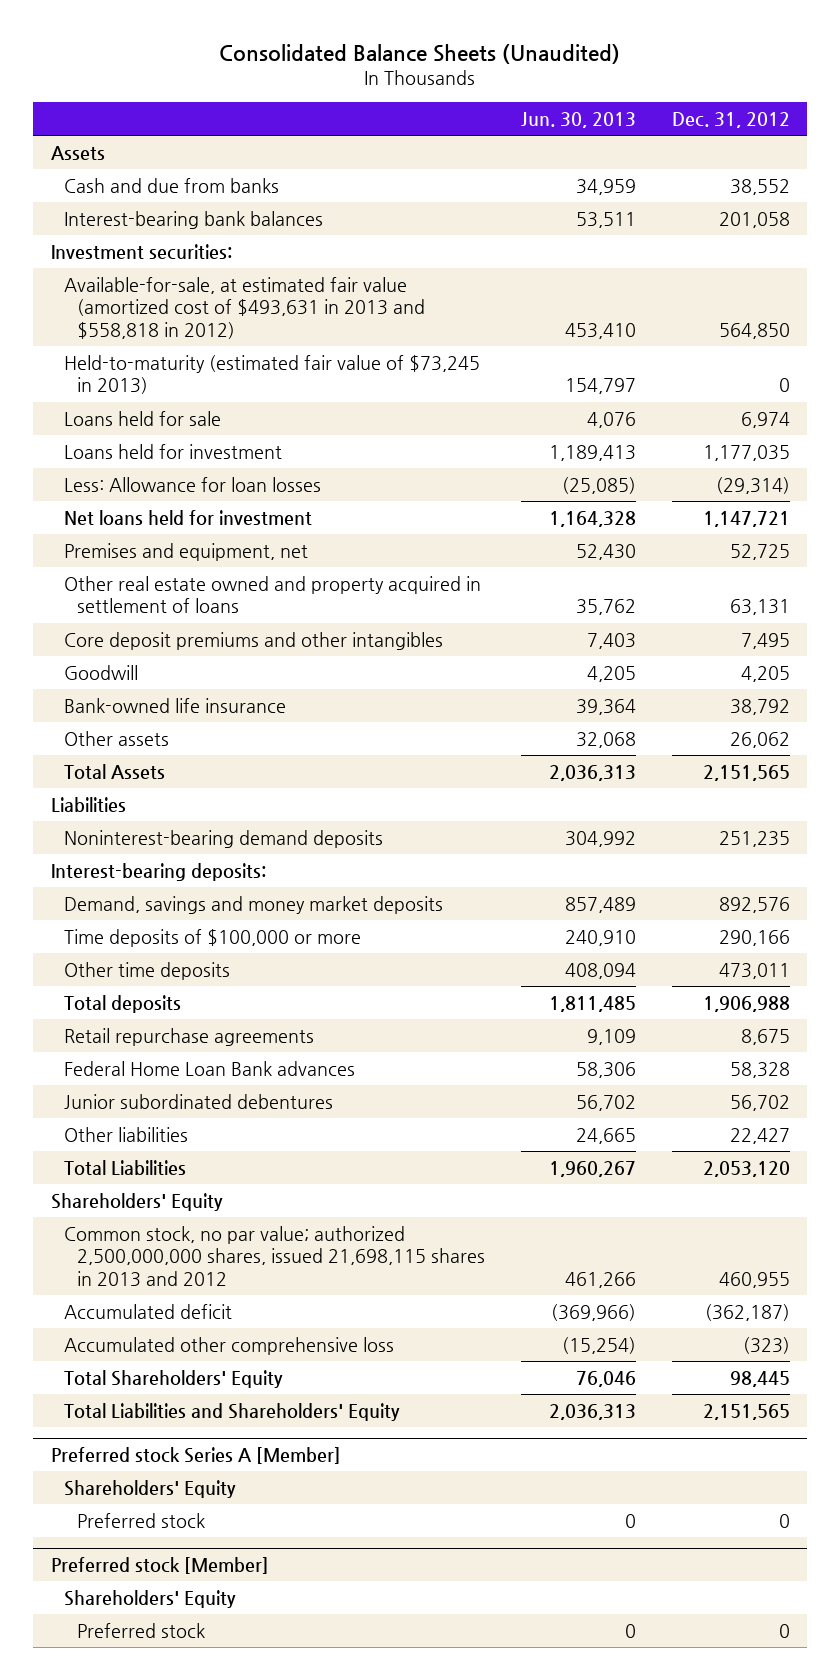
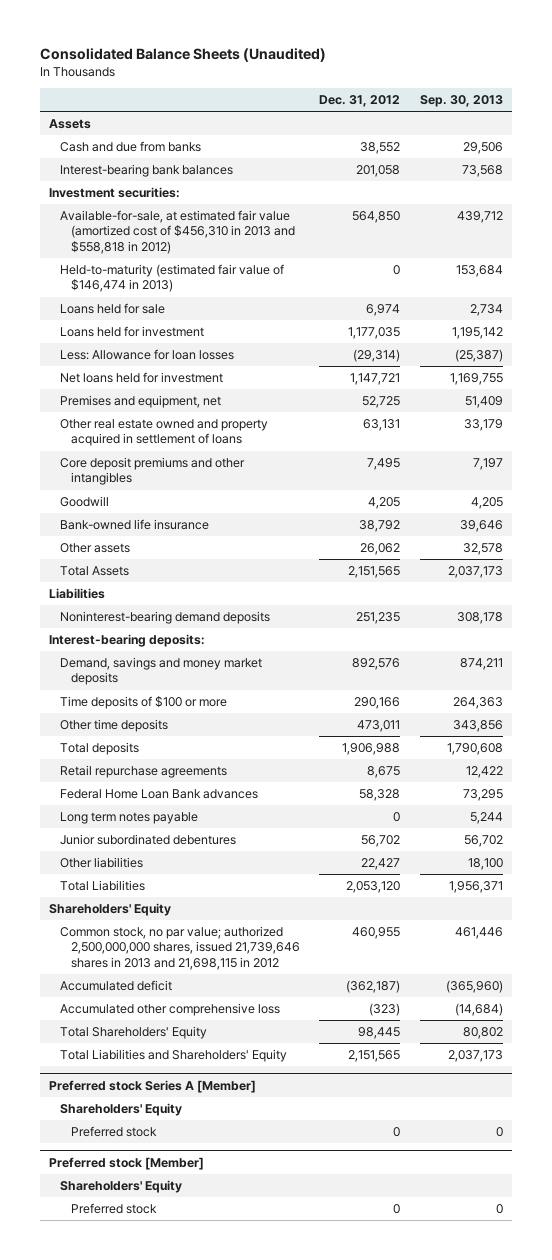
[520,111,636,128] Jun. 30, 2013 -> none
none -> [419,95,503,108] Sep. 30, 2013
[64,276,426,340] Available-for-sale, at estimated fair value (amortized cost of $493,631 in 2013 and $558,818 in 2012) -> [60,209,296,254] Available-for-sale, at estimated fair value (amortized cost of $456,310 in 2013 and $558,818 in 2012)
[64,354,481,395] Held-to-maturity (estimated fair value of $73,245 in 2013) -> [60,263,285,293] Held-to-maturity (estimated fair value of $146,474 in 2013)
[64,928,362,947] Time deposits of $100,000 or more -> [60,695,228,709] Time deposits of $100 or more
none -> [60,811,199,824] Long term notes payable
[64,1225,486,1288] Common stock, no par value; authorized 2,500,000,000 shares, issued 21,698,115 shares in 2013 and 2012 -> [60,925,301,970] Common stock, no par value; authorized 2,500,000,000 shares, issued 21,739,646 shares in 2013 and 21,698,115 in 2012

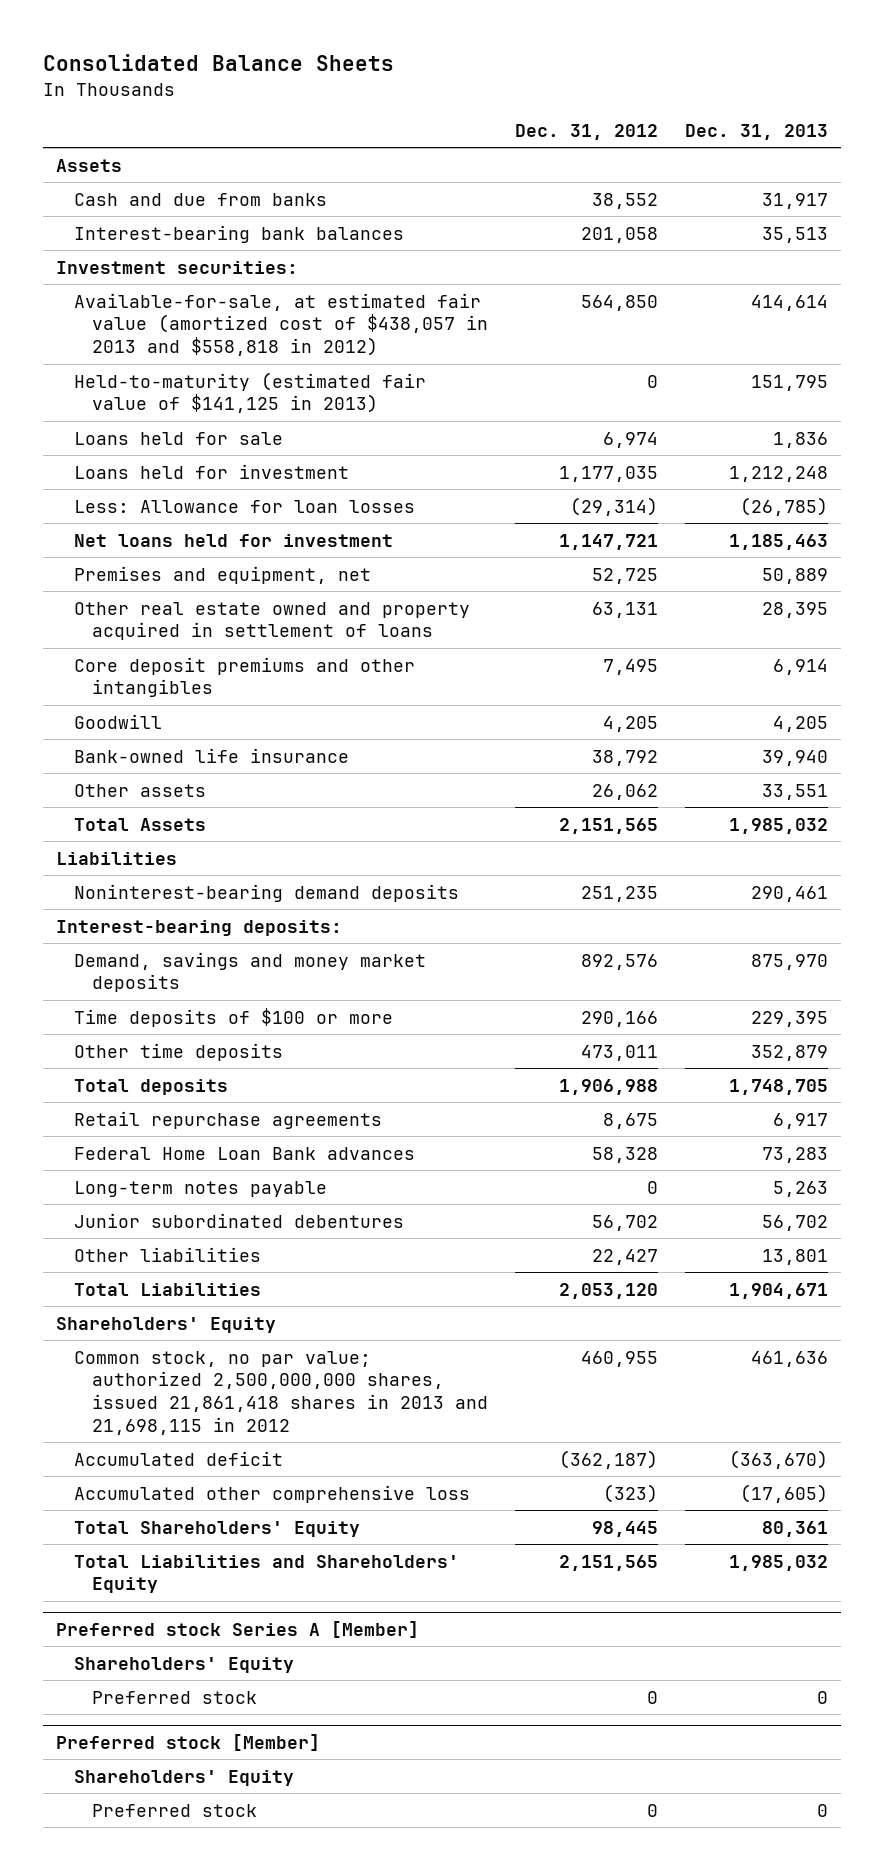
[39,48,326,63] Consolidated Balance Sheets (Unaudited) -> [42,54,394,72] Consolidated Balance Sheets
[419,95,503,108] Sep. 30, 2013 -> none
none -> [684,124,828,141] Dec. 31, 2013
[60,209,296,254] Available-for-sale, at estimated fair value (amortized cost of $456,310 in 2013 and $558,818 in 2012) -> [74,292,489,357] Available-for-sale, at estimated fair value (amortized cost of $438,057 in 2013 and $558,818 in 2012)
[60,263,285,293] Held-to-maturity (estimated fair value of $146,474 in 2013) -> [74,371,427,414] Held-to-maturity (estimated fair value of $141,125 in 2013)
[60,811,199,824] Long term notes payable -> [74,1180,328,1197] Long-term notes payable
[60,925,301,970] Common stock, no par value; authorized 2,500,000,000 shares, issued 21,739,646 shares in 2013 and 21,698,115 in 2012 -> [74,1350,489,1436] Common stock, no par value; authorized 2,500,000,000 shares, issued 21,861,418 shares in 2013 and 21,698,115 in 2012

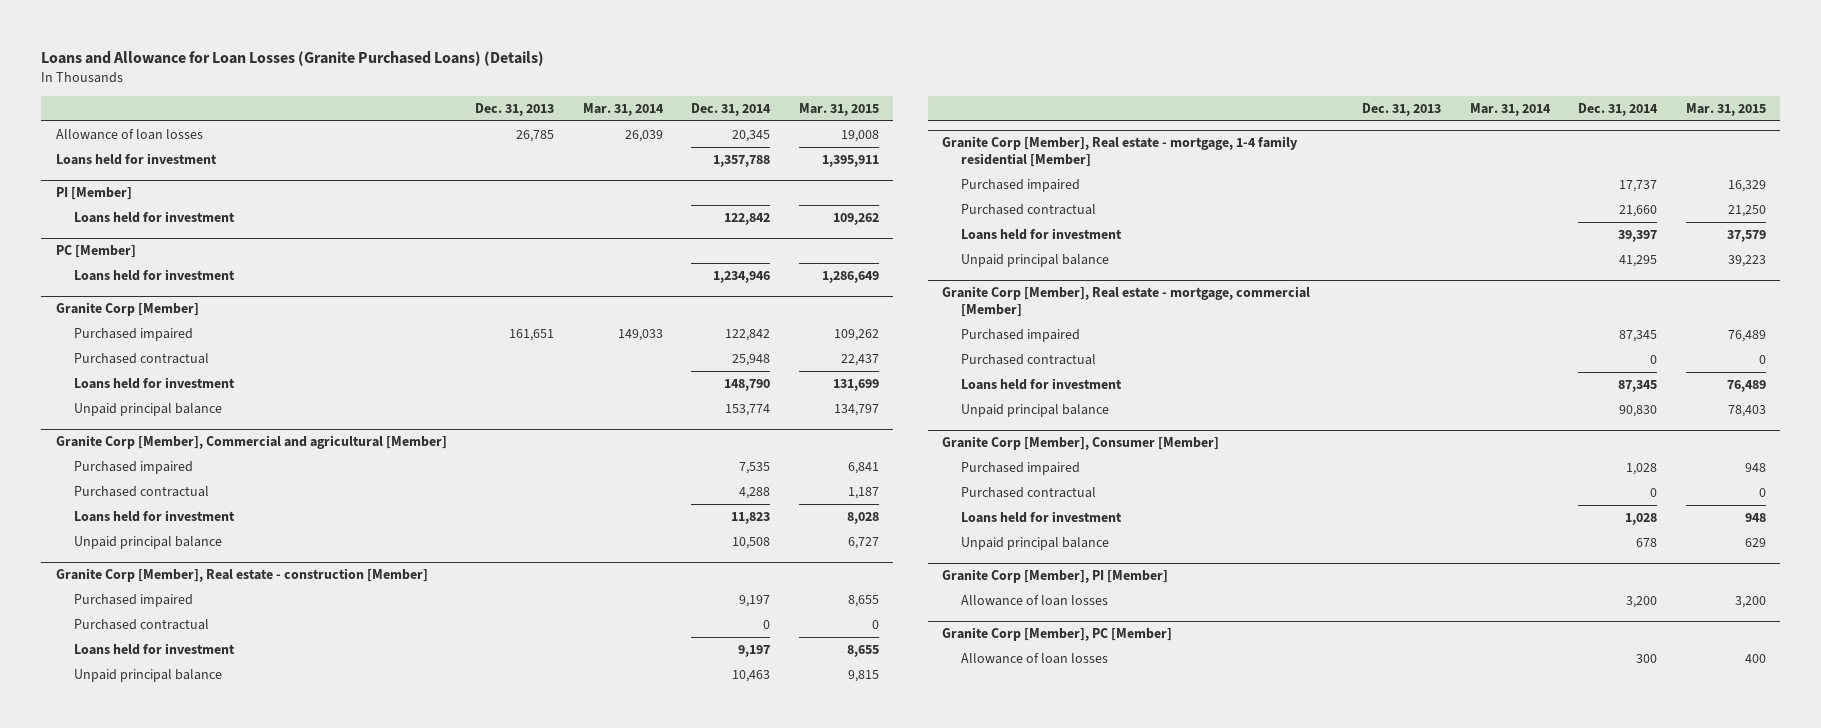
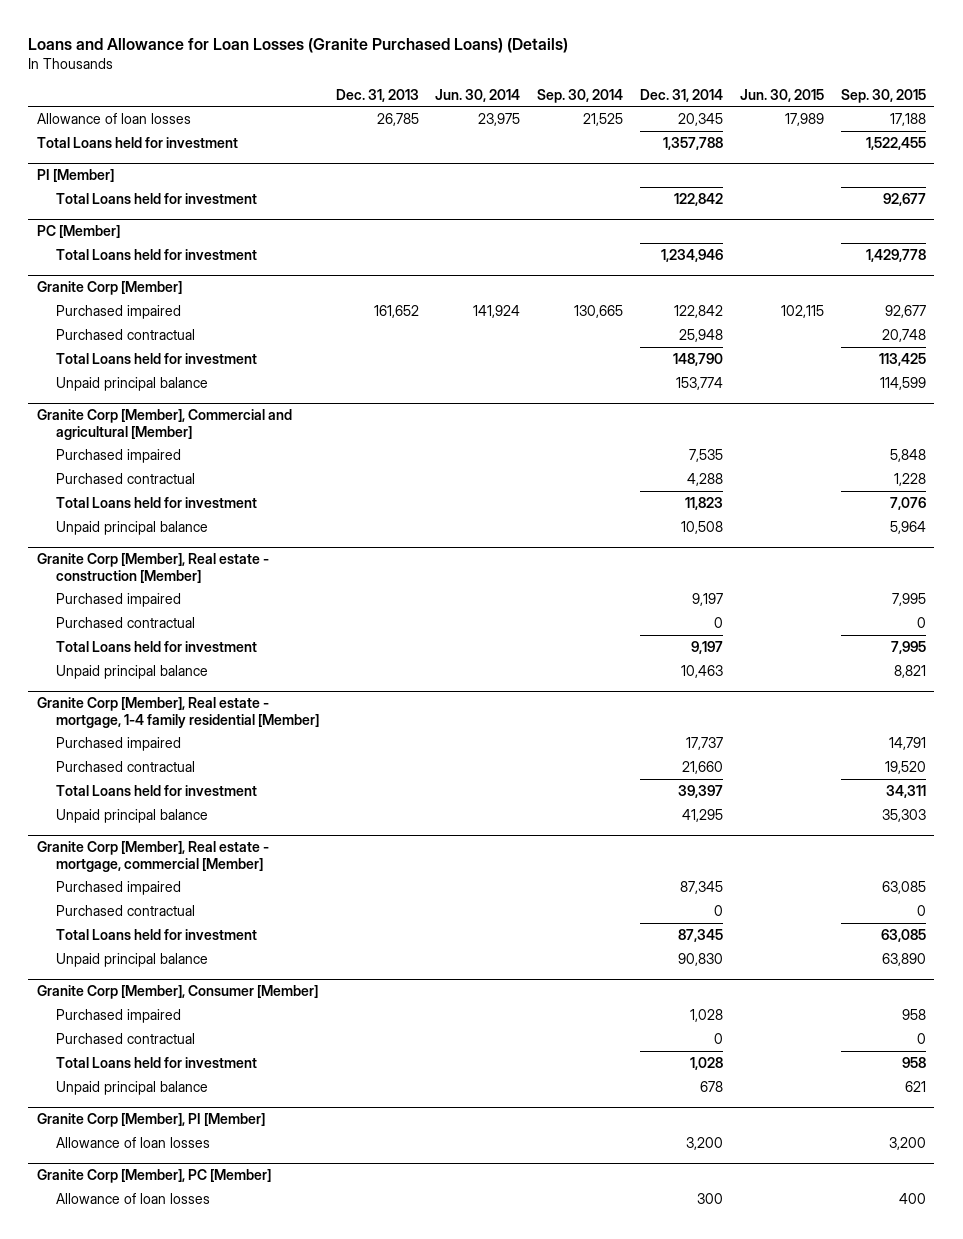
[582,103,664,117] Mar. 31, 2014 -> none
[798,103,879,117] Mar. 31, 2015 -> none
none -> [435,88,521,102] Jun. 30, 2014
none -> [537,88,624,103] Sep. 30, 2014
none -> [740,88,825,102] Jun. 30, 2015
none -> [840,88,926,103] Sep. 30, 2015
[55,153,217,166] Loans held for investment -> [36,136,238,148] Total Loans held for investment
[74,211,236,224] Loans held for investment -> [55,192,257,204] Total Loans held for investment
[74,269,236,282] Loans held for investment -> [55,248,257,260] Total Loans held for investment
[509,329,555,342] 161,651 -> [373,304,419,318] 161,652
[74,377,236,390] Loans held for investment -> [55,352,257,364] Total Loans held for investment
[74,510,236,523] Loans held for investment -> [55,496,257,508] Total Loans held for investment
[74,643,236,656] Loans held for investment -> [55,640,257,652] Total Loans held for investment
[961,228,1123,241] Loans held for investment -> [55,784,257,796] Total Loans held for investment
[961,378,1123,391] Loans held for investment -> [55,928,257,940] Total Loans held for investment
[961,511,1123,524] Loans held for investment -> [55,1056,257,1068] Total Loans held for investment

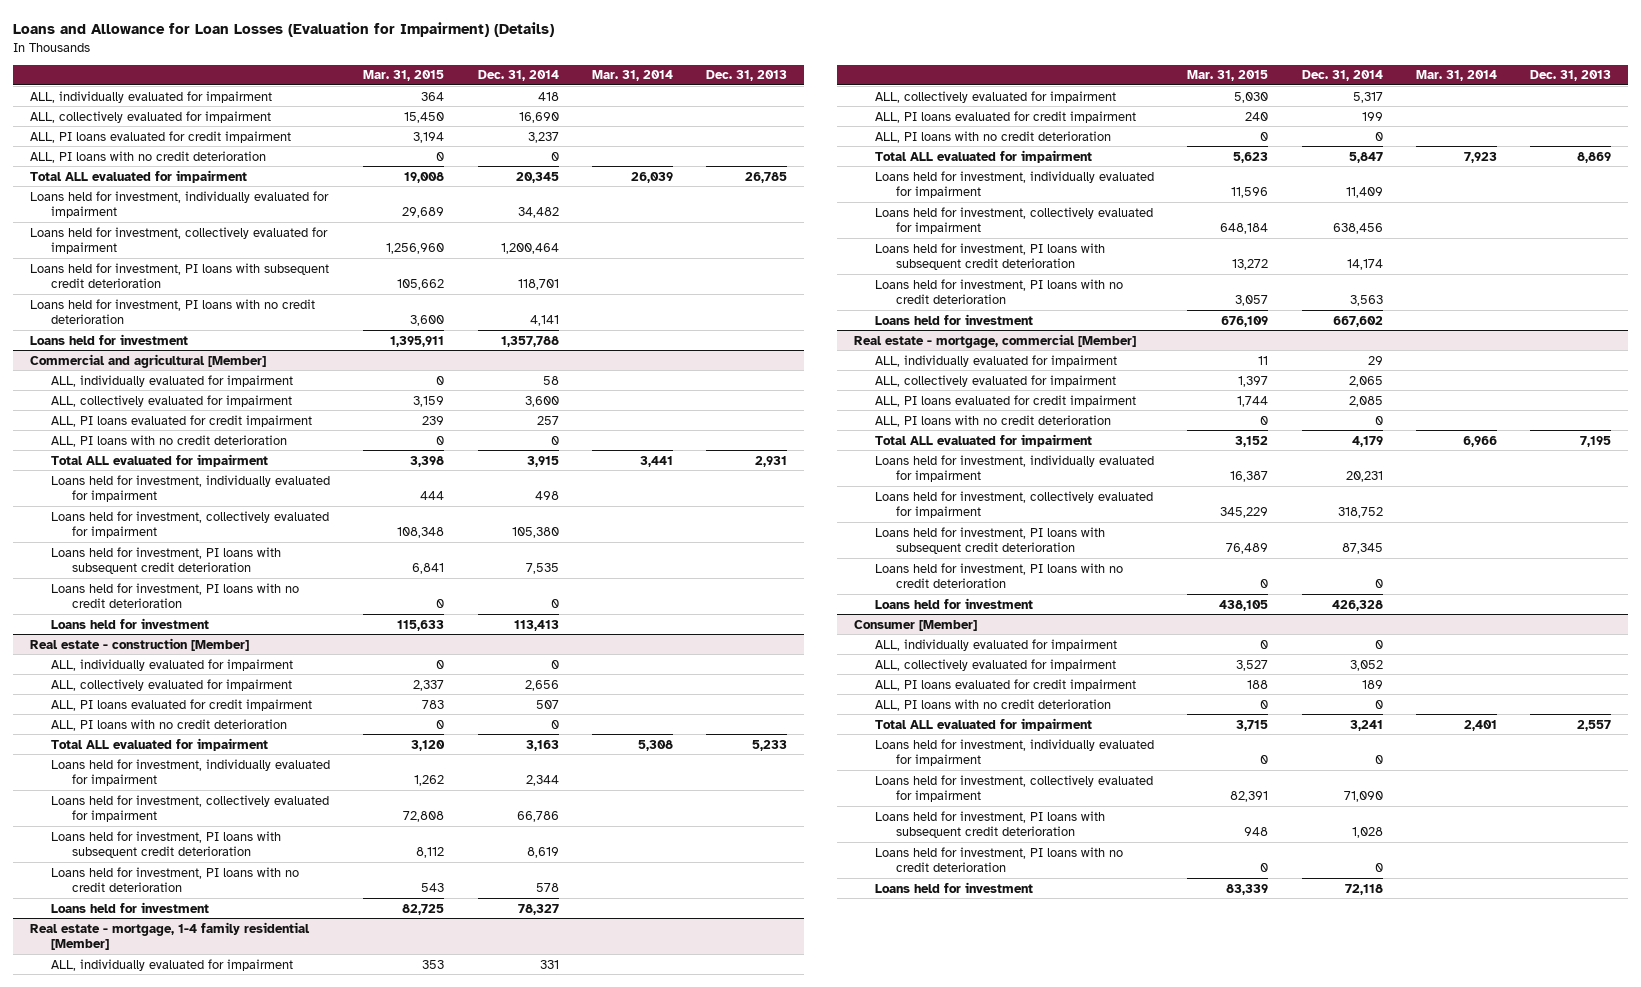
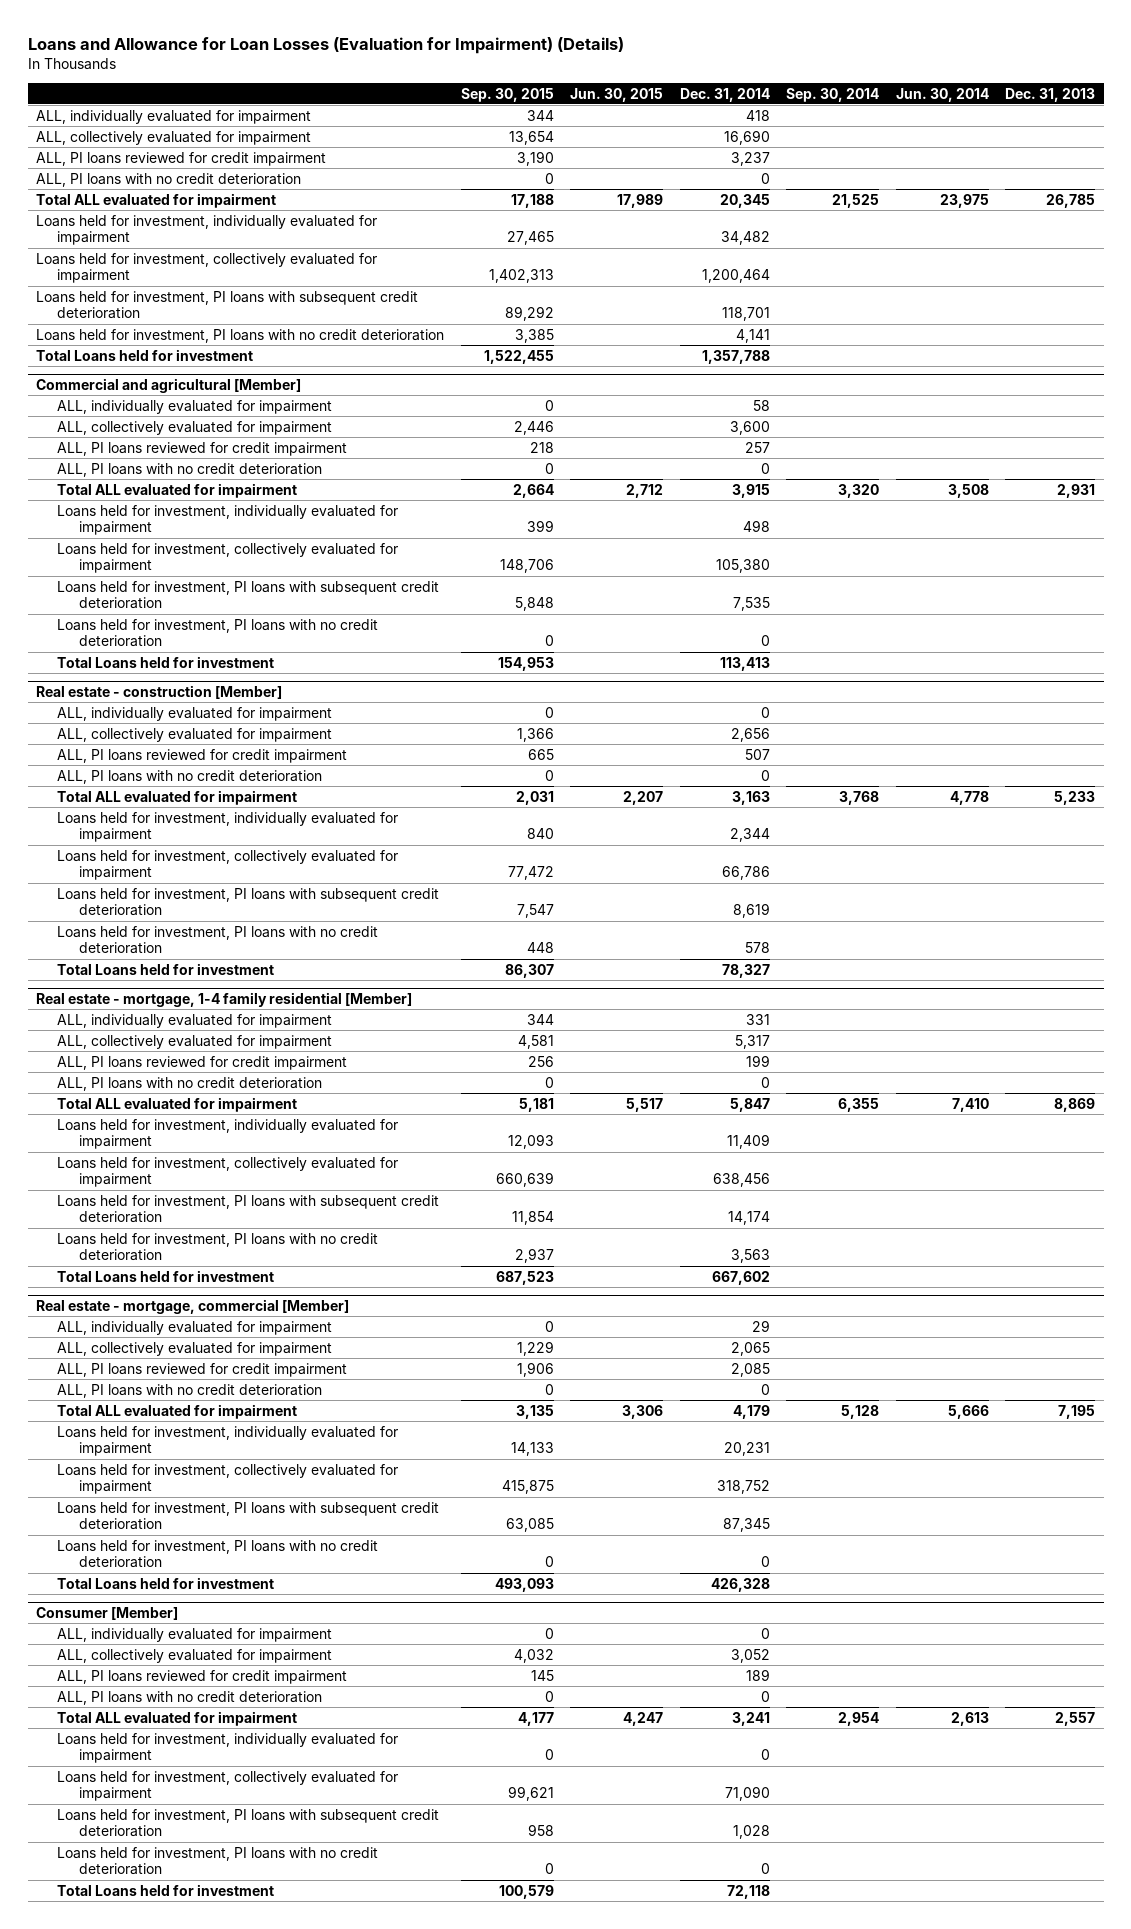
[363,70,445,82] Mar. 31, 2015 -> none
[592,70,674,82] Mar. 31, 2014 -> none
none -> [460,87,554,102] Sep. 30, 2015
none -> [570,87,664,102] Jun. 30, 2015
none -> [786,87,880,102] Sep. 30, 2014
none -> [895,87,989,102] Jun. 30, 2014
[29,130,291,143] ALL, PI loans evaluated for credit impairment -> [36,151,327,166] ALL, PI loans reviewed for credit impairment
[29,333,188,345] Loans held for investment -> [36,348,254,361] Total Loans held for investment
[50,414,312,427] ALL, PI loans evaluated for credit impairment -> [57,441,348,456] ALL, PI loans reviewed for credit impairment
[50,617,209,629] Loans held for investment -> [57,655,275,668] Total Loans held for investment
[50,698,312,711] ALL, PI loans evaluated for credit impairment -> [57,748,348,763] ALL, PI loans reviewed for credit impairment
[50,901,209,913] Loans held for investment -> [57,962,275,975] Total Loans held for investment
[874,110,1136,123] ALL, PI loans evaluated for credit impairment -> [57,1055,348,1070] ALL, PI loans reviewed for credit impairment
[874,313,1033,325] Loans held for investment -> [57,1269,275,1282] Total Loans held for investment
[874,394,1136,407] ALL, PI loans evaluated for credit impairment -> [57,1362,348,1377] ALL, PI loans reviewed for credit impairment
[874,597,1033,609] Loans held for investment -> [57,1576,275,1589] Total Loans held for investment
[874,678,1136,691] ALL, PI loans evaluated for credit impairment -> [57,1669,348,1684] ALL, PI loans reviewed for credit impairment
[874,881,1033,893] Loans held for investment -> [57,1883,275,1896] Total Loans held for investment

